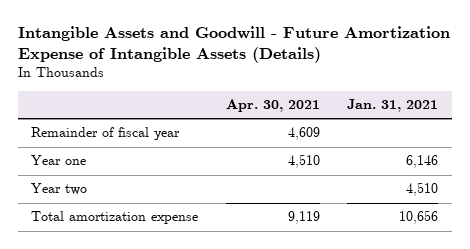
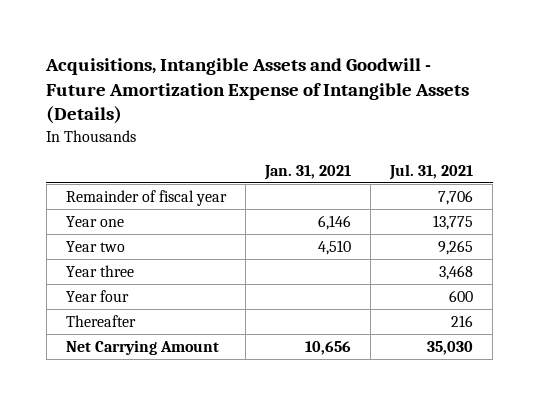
[17,26,450,64] Intangible Assets and Goodwill - Future Amortization Expense of Intangible Assets (Details) -> [45,58,470,125] Acquisitions, Intangible Assets and Goodwill - Future Amortization Expense of Intangible Assets (Details)
[225,99,320,113] Apr. 30, 2021 -> none
none -> [389,163,474,180] Jul. 31, 2021
none -> [65,264,134,277] Year three
none -> [65,289,129,302] Year four
none -> [65,314,136,327] Thereafter
[31,211,199,225] Total amortization expense -> [65,339,219,355] Net Carrying Amount

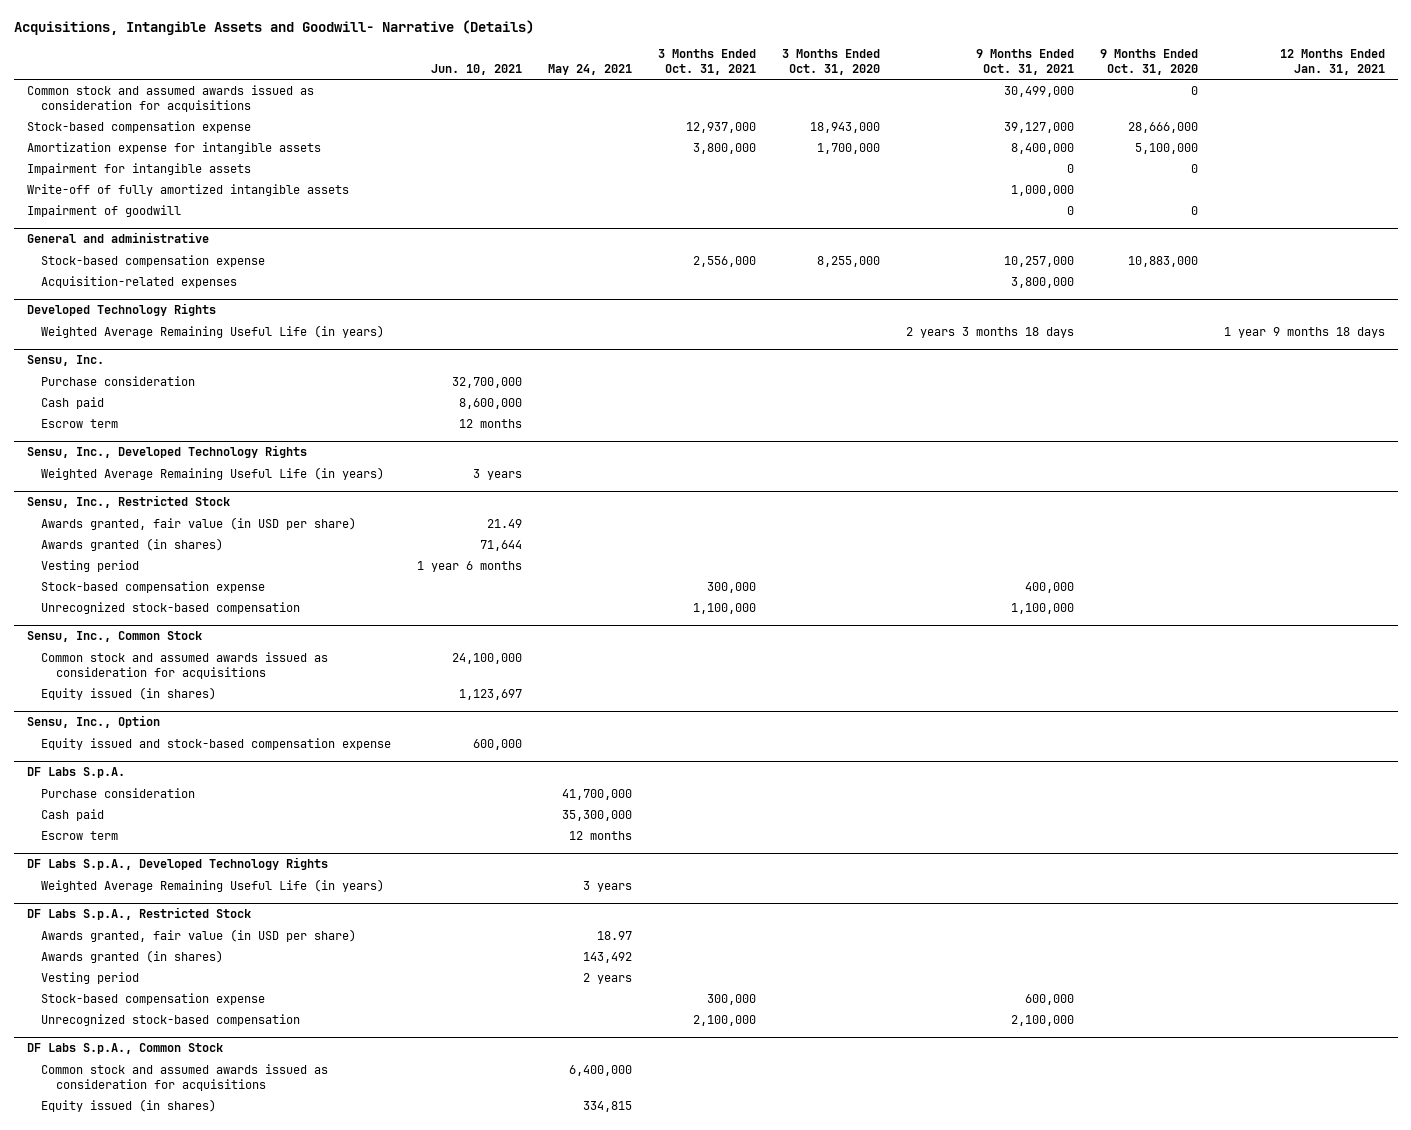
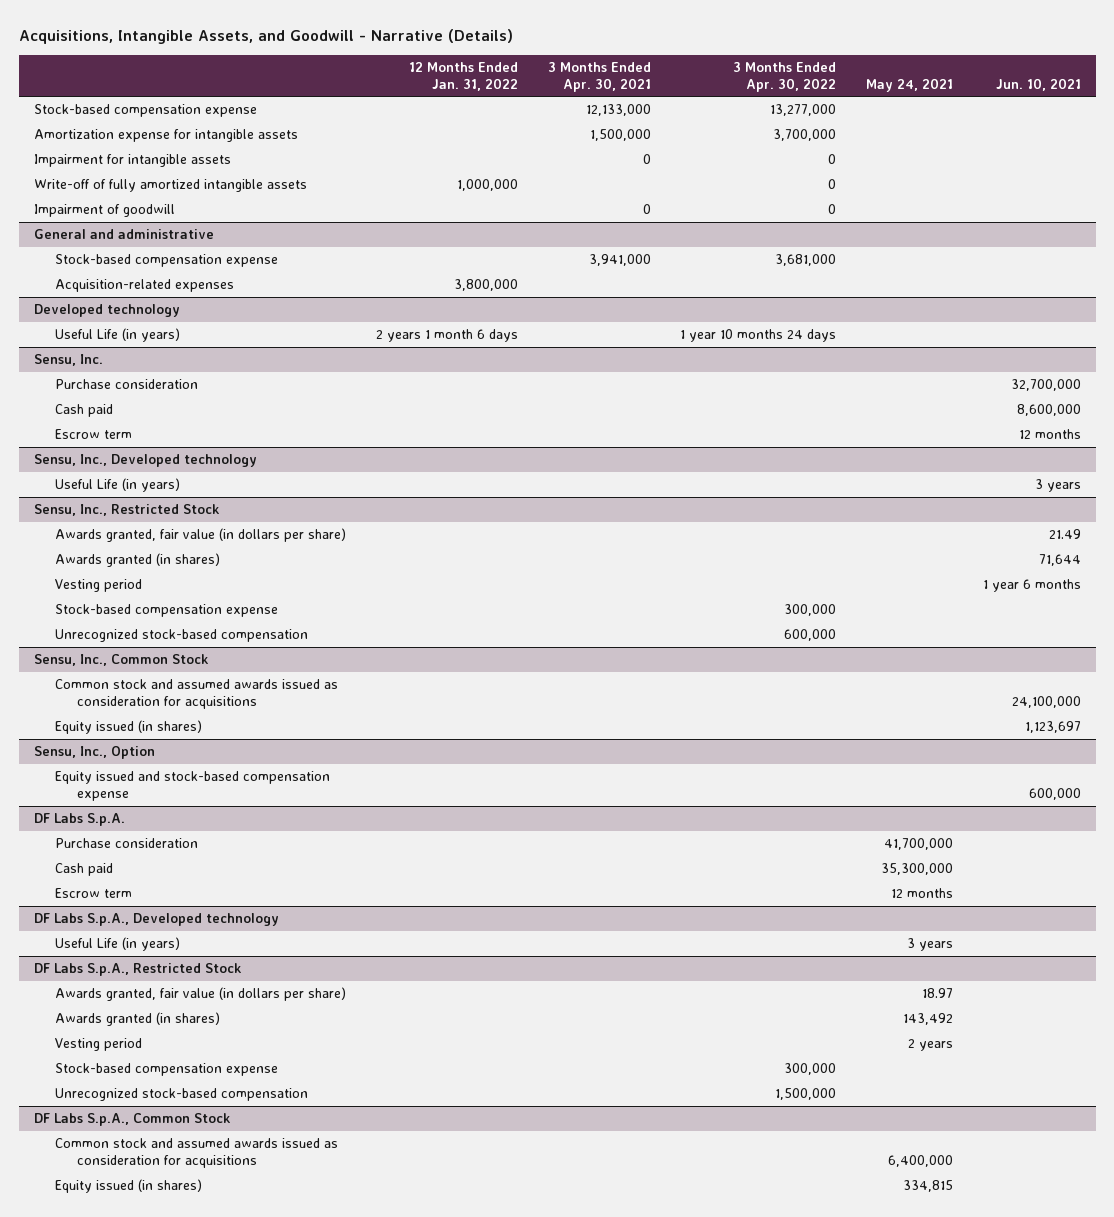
[13,19,534,35] Acquisitions, Intangible Assets and Goodwill- Narrative (Details) -> [18,28,513,44] Acquisitions, Intangible Assets, and Goodwill - Narrative (Details)
[657,49,756,75] 3 Months Ended Oct. 31, 2021 -> none
[781,49,880,75] 3 Months Ended Oct. 31, 2020 -> none
[975,49,1074,75] 9 Months Ended Oct. 31, 2021 -> none
[1099,49,1198,75] 9 Months Ended Oct. 31, 2020 -> none
[1279,49,1385,75] 12 Months Ended Jan. 31, 2021 -> none
none -> [409,62,519,91] 12 Months Ended Jan. 31, 2022
none -> [547,62,651,92] 3 Months Ended Apr. 30, 2021
none -> [733,62,837,92] 3 Months Ended Apr. 30, 2022
[26,84,314,112] Common stock and assumed awards issued as consideration for acquisitions -> none
[26,303,216,317] Developed Technology Rights -> [33,304,180,318] Developed technology
[41,324,385,338] Weighted Average Remaining Useful Life (in years) -> [55,328,181,343] Useful Life (in years)
[26,445,307,459] Sensu, Inc., Developed Technology Rights -> [33,454,257,468] Sensu, Inc., Developed technology
[41,466,385,480] Weighted Average Remaining Useful Life (in years) -> [55,478,181,493] Useful Life (in years)
[41,516,357,530] Awards granted, fair value (in USD per share) -> [55,528,347,543] Awards granted, fair value (in dollars per share)
[26,857,328,871] DF Labs S.p.A., Developed Technology Rights -> [33,913,279,927] DF Labs S.p.A., Developed technology
[41,878,385,892] Weighted Average Remaining Useful Life (in years) -> [55,937,181,952] Useful Life (in years)
[41,928,357,942] Awards granted, fair value (in USD per share) -> [55,987,347,1002] Awards granted, fair value (in dollars per share)

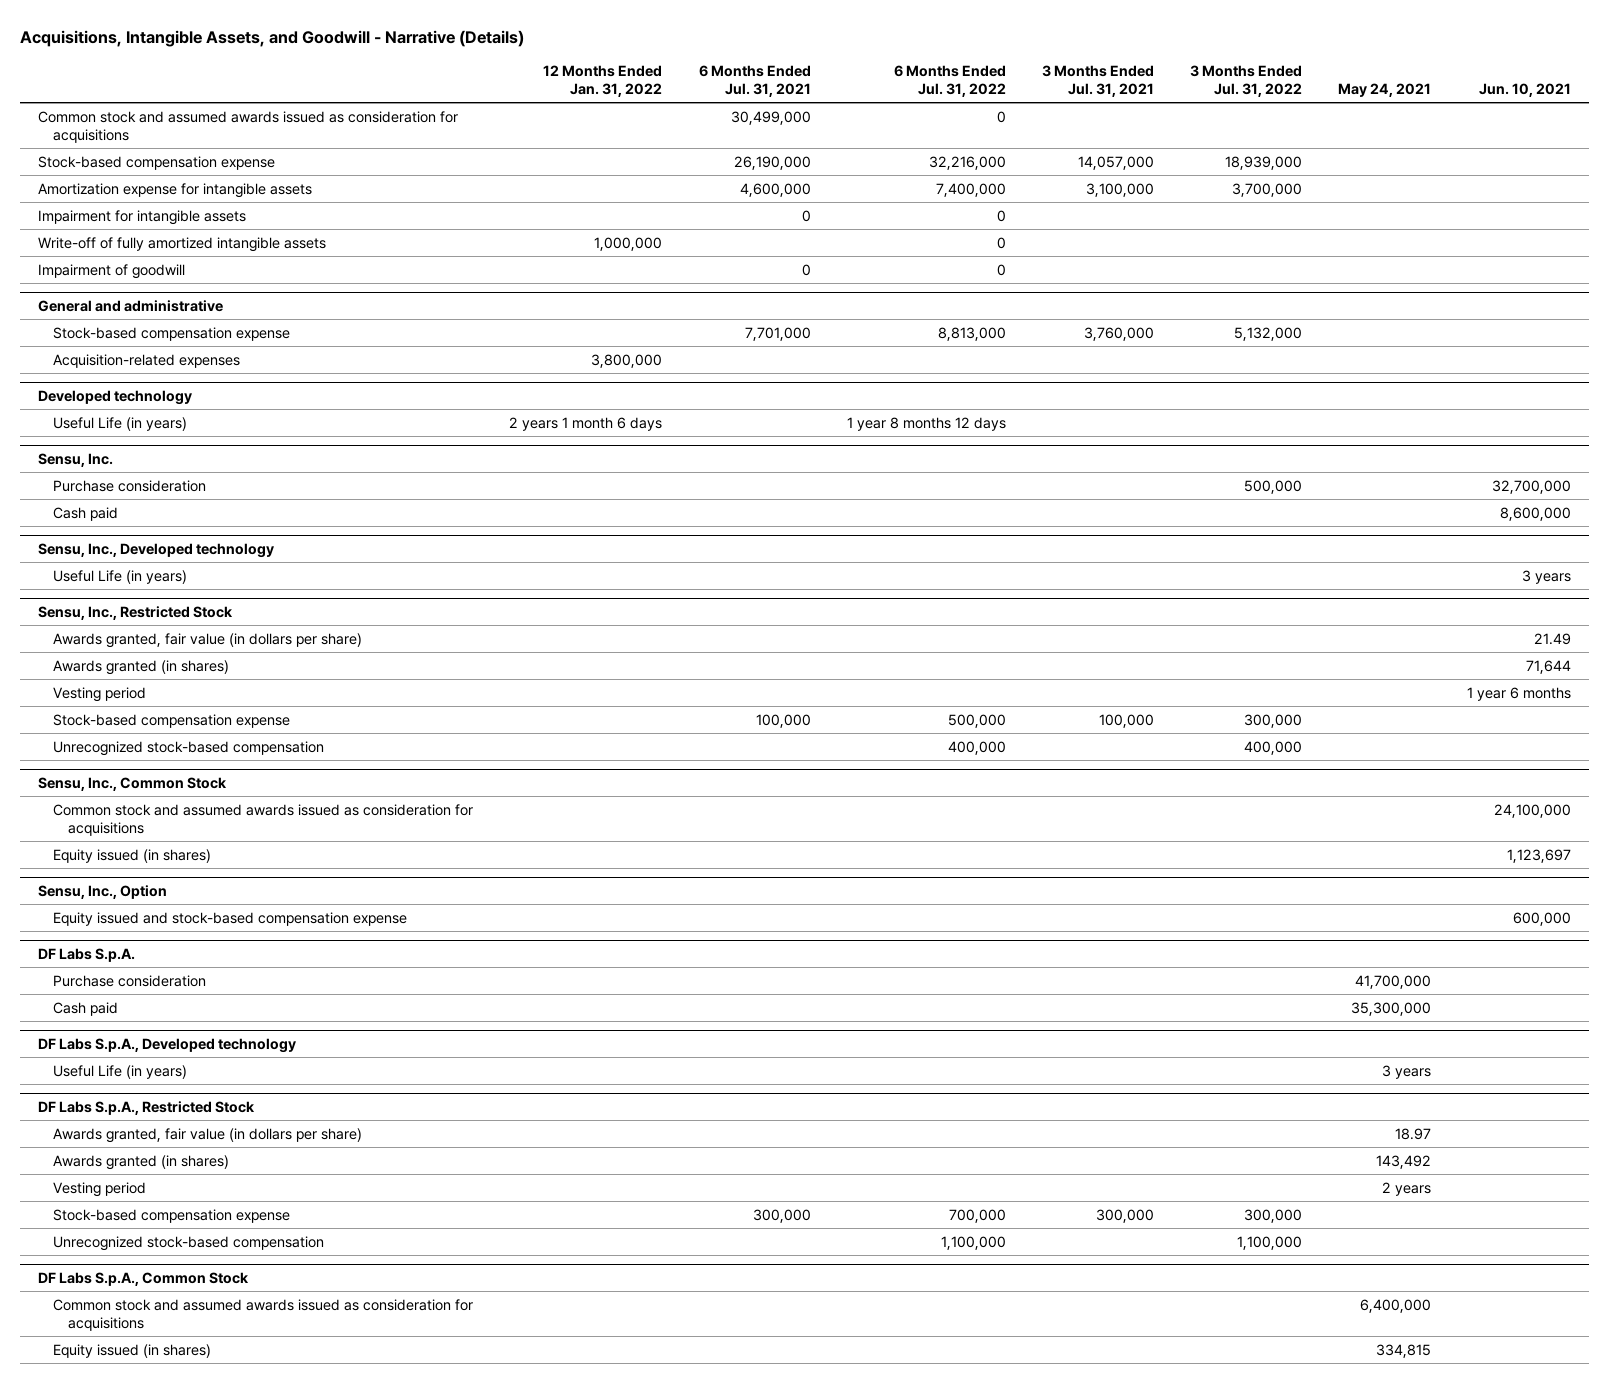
[547,62,651,92] 3 Months Ended Apr. 30, 2021 -> none
[733,62,837,92] 3 Months Ended Apr. 30, 2022 -> none
none -> [698,64,811,98] 6 Months Ended Jul. 31, 2021
none -> [893,64,1006,98] 6 Months Ended Jul. 31, 2022
none -> [1041,64,1154,98] 3 Months Ended Jul. 31, 2021
none -> [1190,64,1303,98] 3 Months Ended Jul. 31, 2022
none -> [38,110,459,144] Common stock and assumed awards issued as consideration for acquisitions
[55,429,133,440] Escrow term -> none
[55,888,133,899] Escrow term -> none

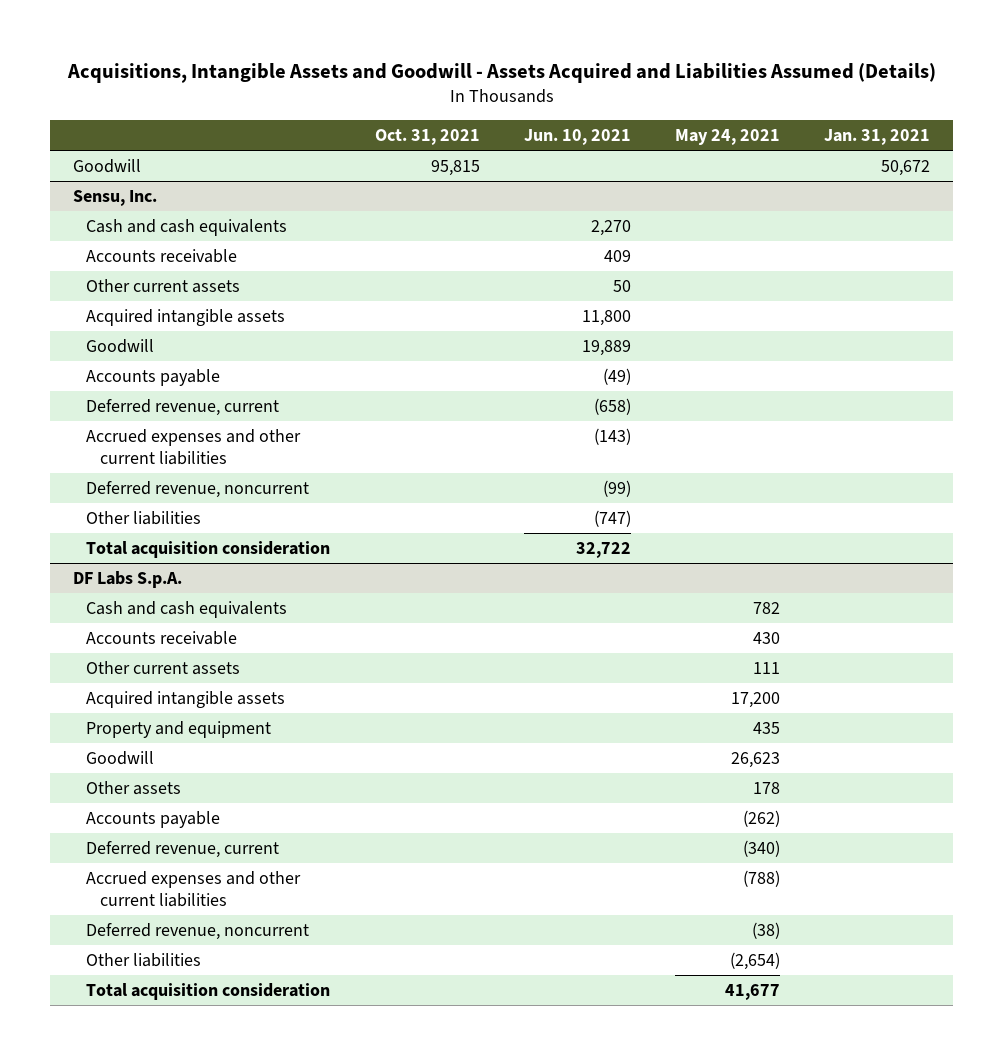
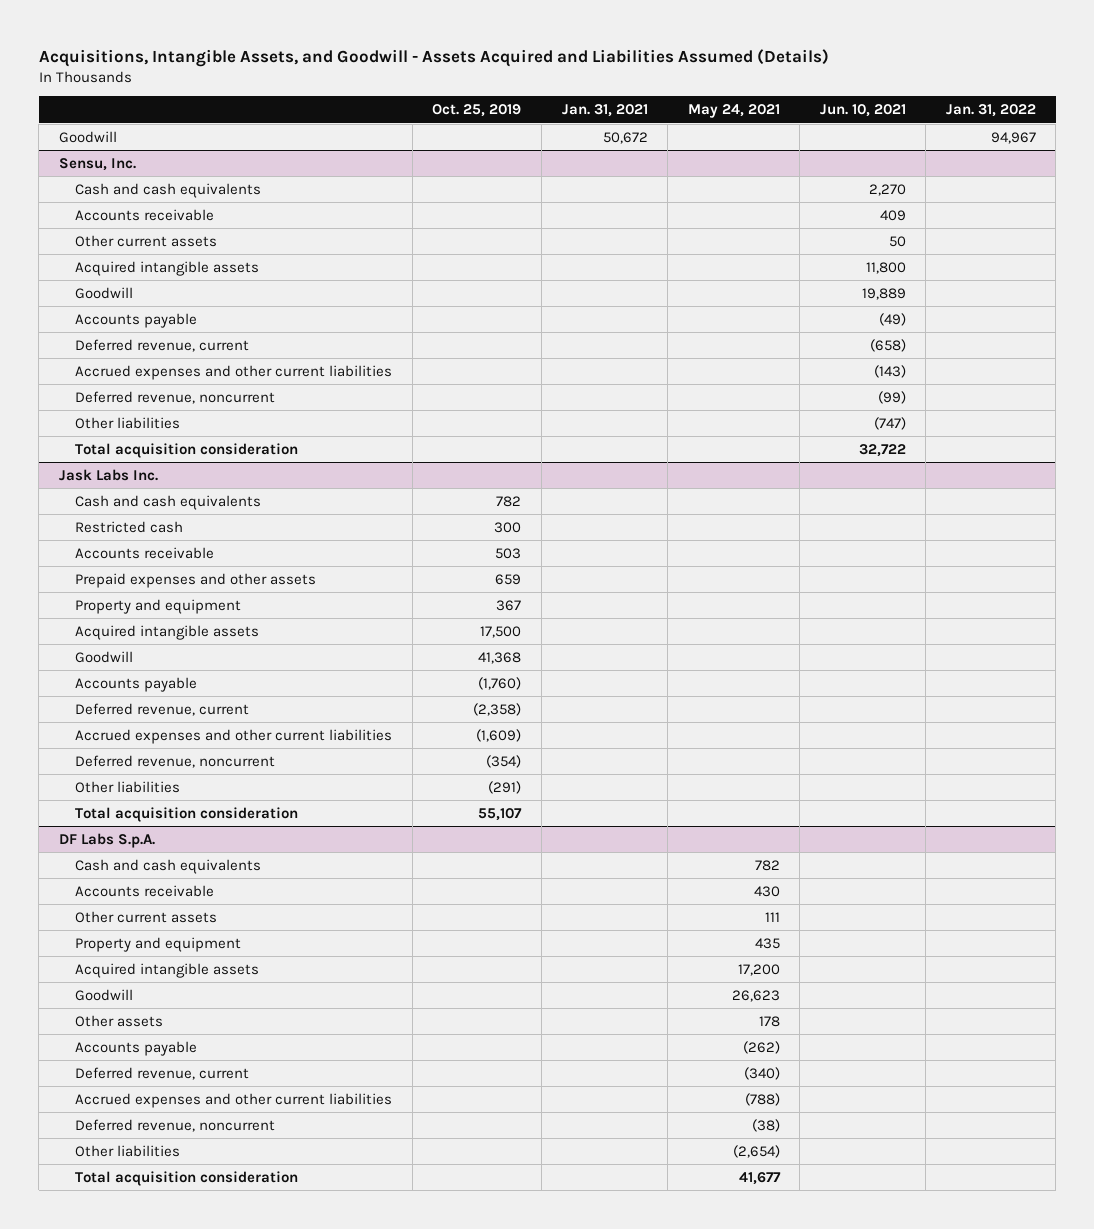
[66,63,936,84] Acquisitions, Intangible Assets and Goodwill - Assets Acquired and Liabilities Assumed (Details) -> [38,48,829,67] Acquisitions, Intangible Assets, and Goodwill - Assets Acquired and Liabilities Assumed (Details)
[374,129,480,146] Oct. 31, 2021 -> none
none -> [432,104,522,118] Oct. 25, 2019
none -> [945,104,1036,118] Jan. 31, 2022
none -> [58,468,158,481] Jask Labs Inc.
none -> [75,494,262,510] Cash and cash equivalents
none -> [75,520,184,533] Restricted cash
none -> [75,546,215,559] Accounts receivable
none -> [75,572,317,588] Prepaid expenses and other assets
none -> [75,598,242,614] Property and equipment
none -> [75,624,260,640] Acquired intangible assets
none -> [75,650,134,663] Goodwill
none -> [75,676,198,692] Accounts payable
none -> [75,702,250,716] Deferred revenue, current
none -> [75,728,393,744] Accrued expenses and other current liabilities
none -> [75,754,276,768] Deferred revenue, noncurrent
none -> [75,780,181,793] Other liabilities
none -> [75,806,299,822] Total acquisition consideration
[86,691,286,709] Acquired intangible assets -> [75,962,260,978] Acquired intangible assets

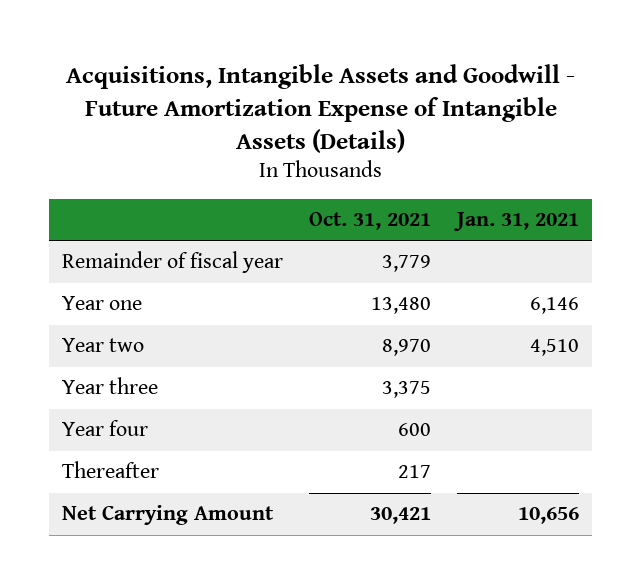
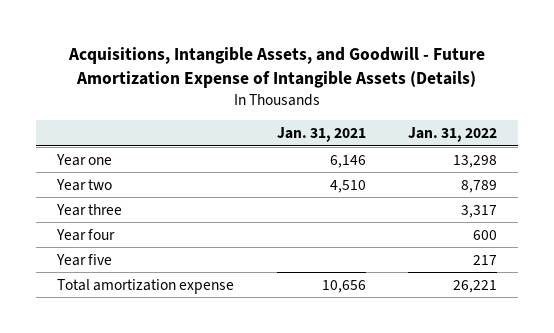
[65,63,575,153] Acquisitions, Intangible Assets and Goodwill - Future Amortization Expense of Intangible Assets (Details) -> [68,47,486,89] Acquisitions, Intangible Assets, and Goodwill - Future Amortization Expense of Intangible Assets (Details)
[309,211,432,230] Oct. 31, 2021 -> none
none -> [407,127,497,143] Jan. 31, 2022
[62,251,284,274] Remainder of fiscal year -> none
[62,461,160,479] Thereafter -> none
none -> [56,253,113,266] Year five
[62,505,275,526] Net Carrying Amount -> [57,278,235,294] Total amortization expense

